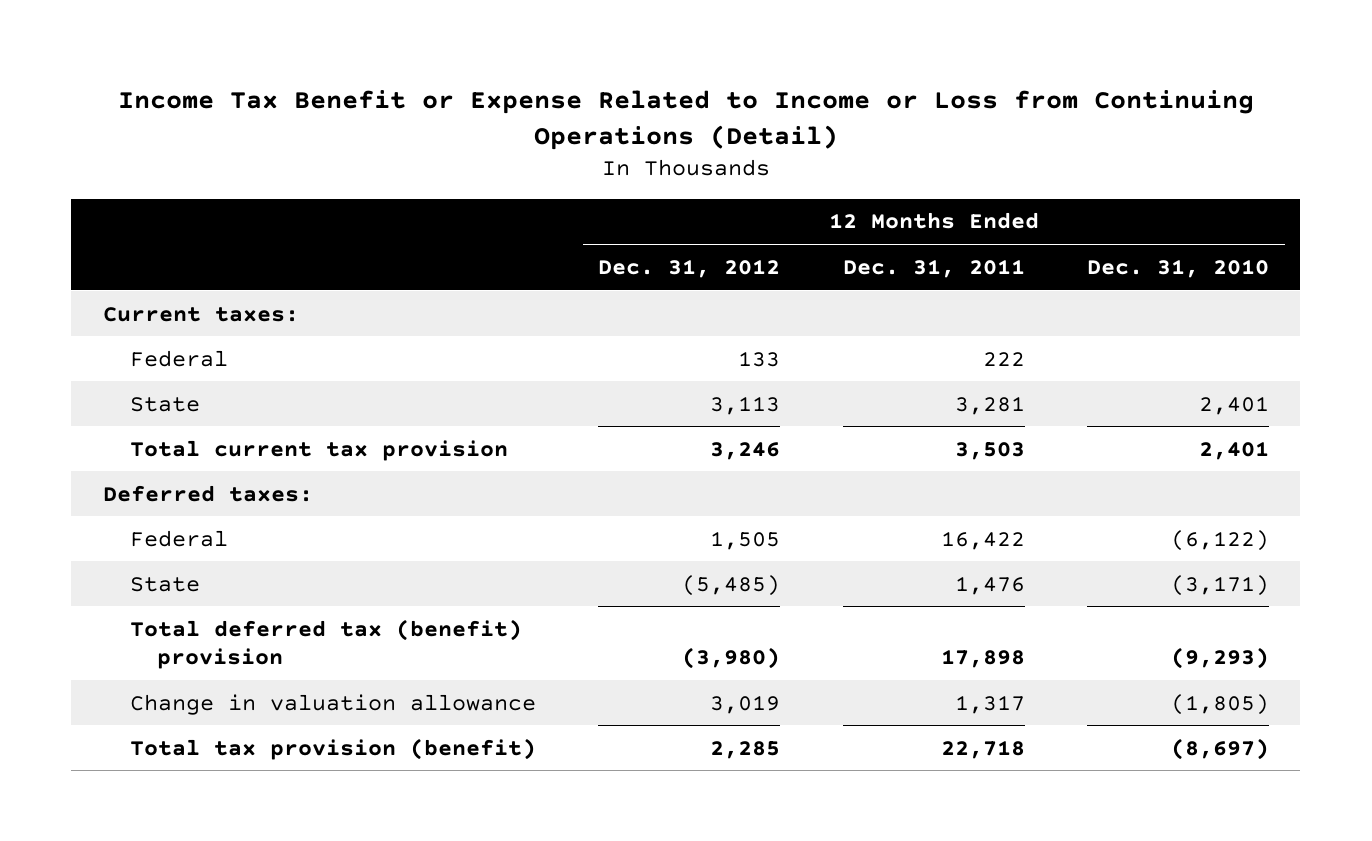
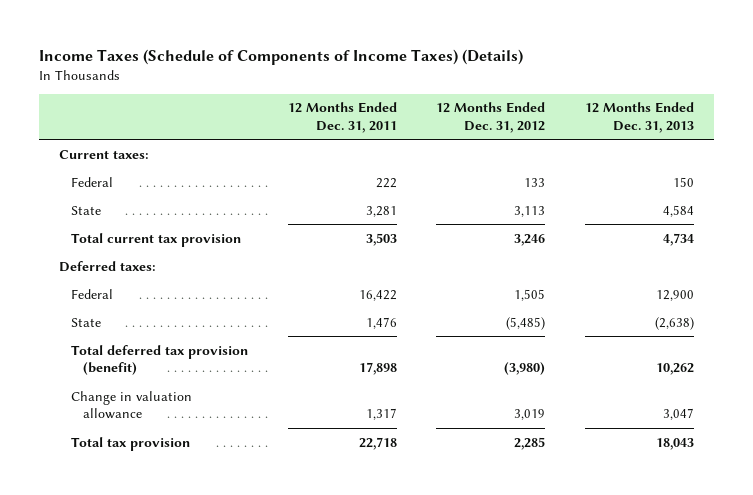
[117,89,1254,150] Income Tax Benefit or Expense Related to Income or Loss from Continuing Operations (Detail) -> [39,48,524,65] Income Taxes (Schedule of Components of Income Taxes) (Details)
[1087,258,1270,278] Dec. 31, 2010 -> none
none -> [584,102,694,133] 12 Months Ended Dec. 31, 2013
[130,618,523,670] Total deferred tax (benefit) provision -> [71,344,249,376] Total deferred tax provision (benefit)
[130,737,537,760] Total tax provision (benefit) -> [71,436,191,451] Total tax provision

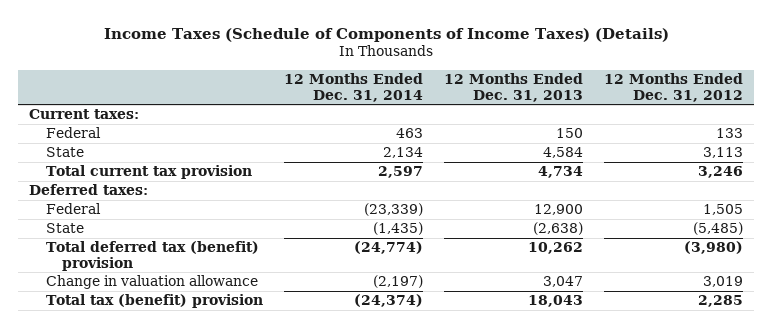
[287,102,397,133] 12 Months Ended Dec. 31, 2011 -> none
none -> [283,73,423,102] 12 Months Ended Dec. 31, 2014
[71,344,249,376] Total deferred tax provision (benefit) -> [45,241,259,271] Total deferred tax (benefit) provision
[71,436,191,451] Total tax provision -> [45,294,263,309] Total tax (benefit) provision

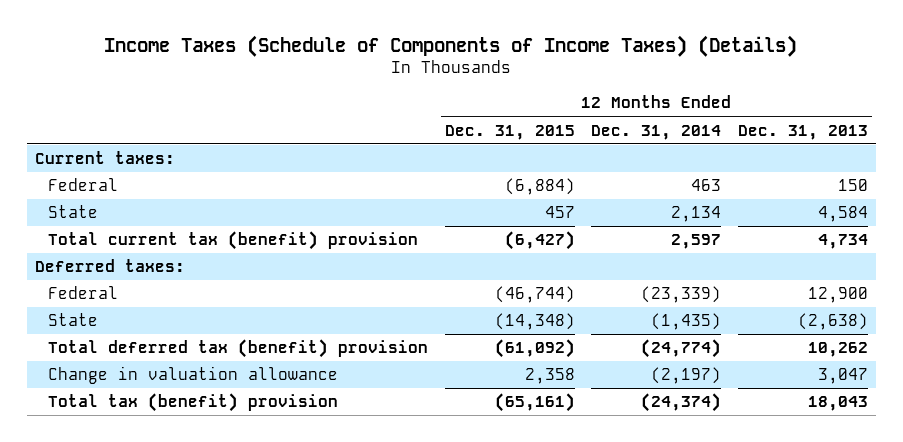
[604,73,744,102] 12 Months Ended Dec. 31, 2012 -> none
none -> [444,124,575,140] Dec. 31, 2015
[45,165,252,180] Total current tax provision -> [48,231,419,251] Total current tax (benefit) provision

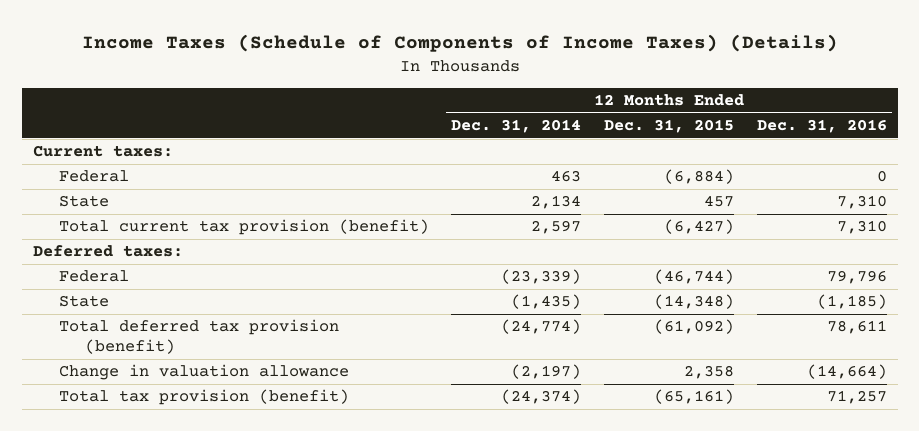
[737,124,868,140] Dec. 31, 2013 -> none
none -> [756,119,887,134] Dec. 31, 2016
[48,231,419,251] Total current tax (benefit) provision -> [58,219,429,236] Total current tax provision (benefit)
[48,339,429,359] Total deferred tax (benefit) provision -> [58,319,339,355] Total deferred tax provision (benefit)
[48,393,339,413] Total tax (benefit) provision -> [58,389,349,406] Total tax provision (benefit)

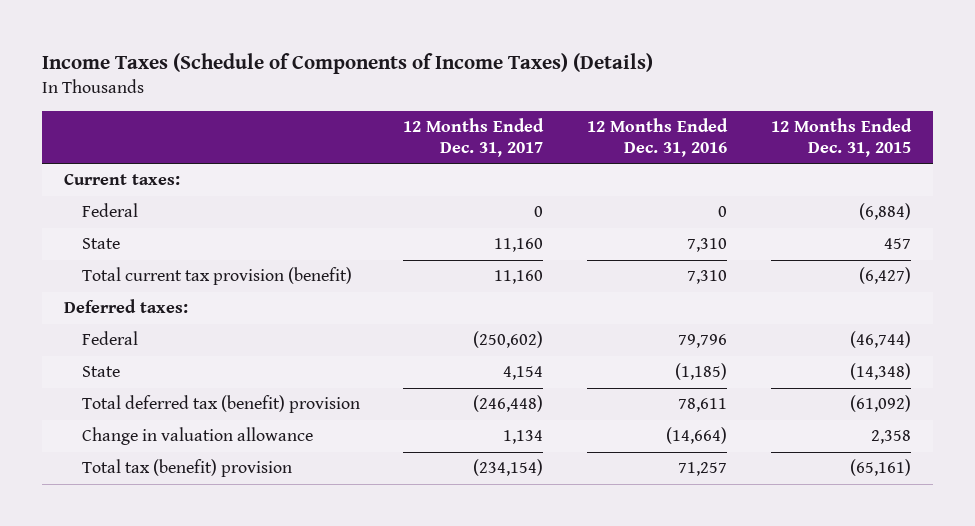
[451,119,582,134] Dec. 31, 2014 -> none
none -> [403,118,545,158] 12 Months Ended Dec. 31, 2017
[58,319,339,355] Total deferred tax provision (benefit) -> [81,395,360,414] Total deferred tax (benefit) provision
[58,389,349,406] Total tax provision (benefit) -> [81,459,292,478] Total tax (benefit) provision

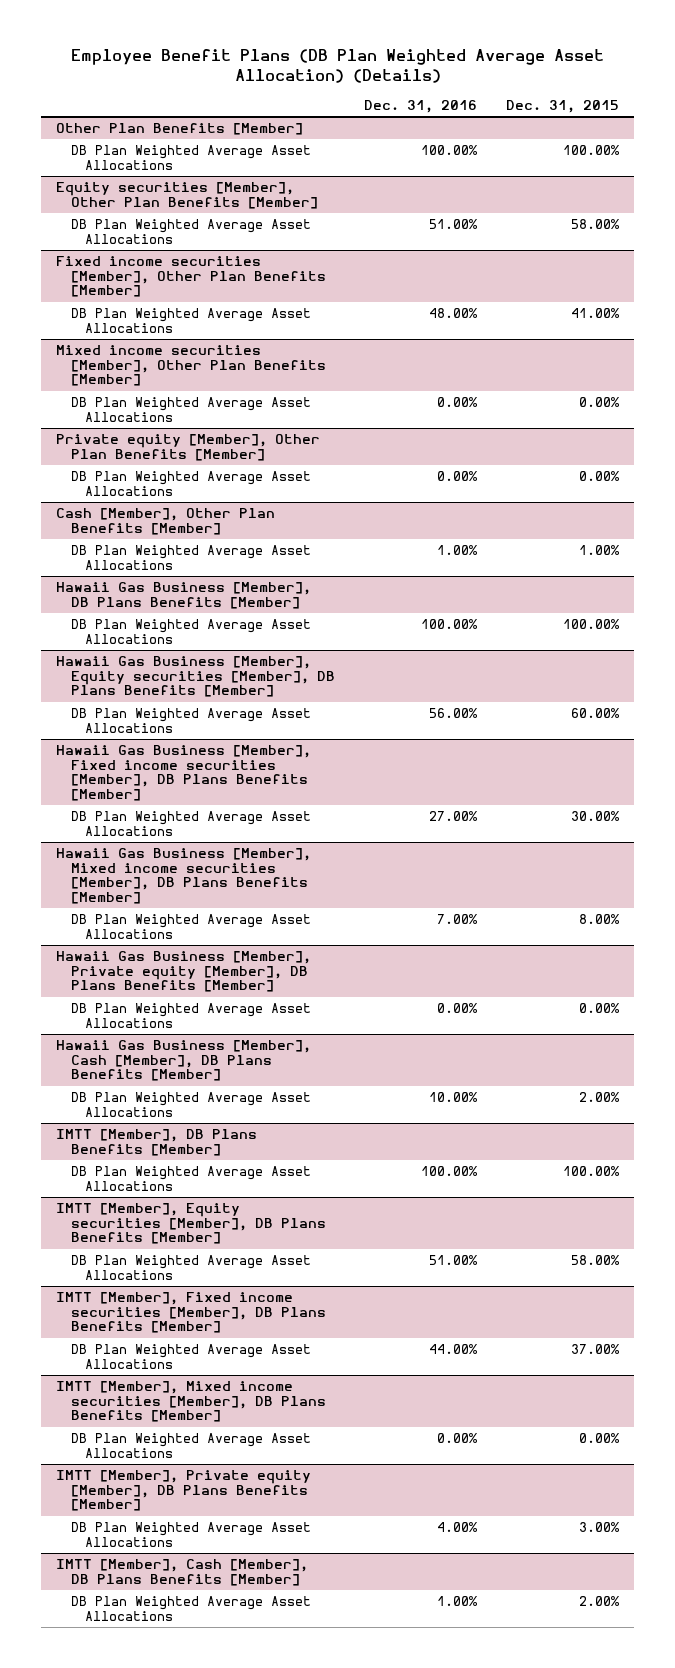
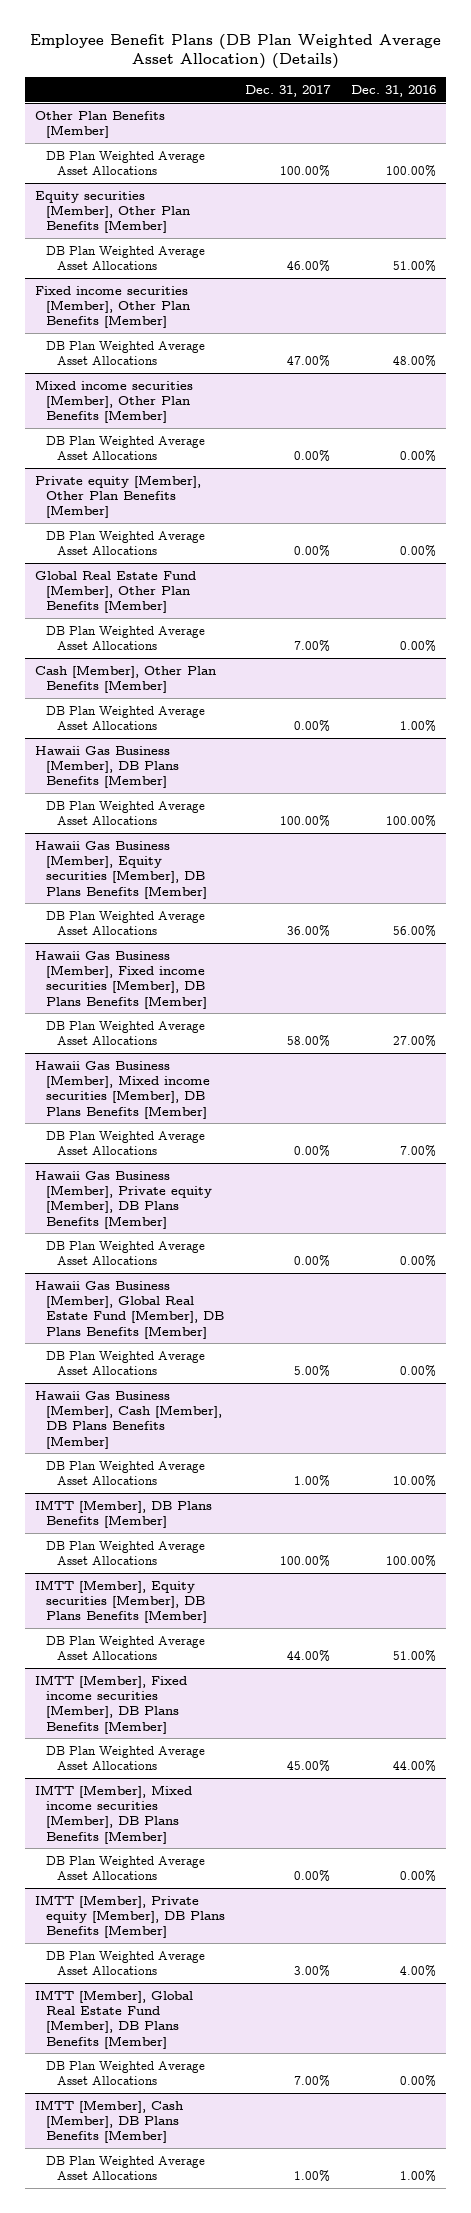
[505,99,619,113] Dec. 31, 2015 -> none
none -> [245,84,332,97] Dec. 31, 2017
none -> [35,570,197,614] Global Real Estate Fund [Member], Other Plan Benefits [Member]
none -> [46,625,206,650] DB Plan Weighted Average Asset Allocations
none -> [35,1280,225,1339] Hawaii Gas Business [Member], Global Real Estate Fund [Member], DB Plans Benefits [Member]
none -> [46,1350,206,1375] DB Plan Weighted Average Asset Allocations
none -> [35,1989,194,2049] IMTT [Member], Global Real Estate Fund [Member], DB Plans Benefits [Member]
none -> [46,2060,206,2085] DB Plan Weighted Average Asset Allocations

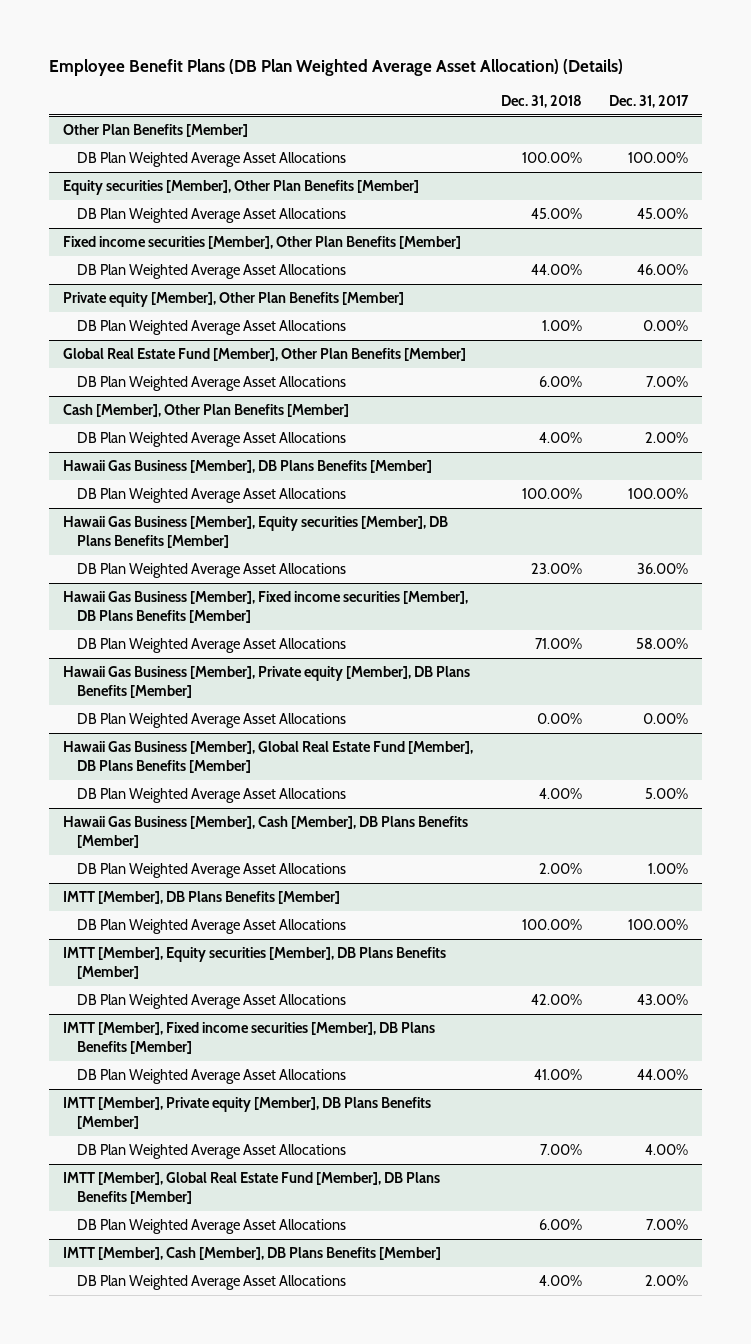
[350,84,436,97] Dec. 31, 2016 -> none
none -> [500,94,582,108] Dec. 31, 2018
[287,259,331,272] 46.00% -> [637,208,689,220] 45.00%
[35,379,194,424] Mixed income securities [Member], Other Plan Benefits [Member] -> none
[46,435,206,460] DB Plan Weighted Average Asset Allocations -> none
[287,354,331,367] 47.00% -> [637,264,689,276] 46.00%
[294,719,331,732] 0.00% -> [645,432,689,444] 2.00%
[35,1060,211,1119] Hawaii Gas Business [Member], Mixed income securities [Member], DB Plans Benefits [Member] -> none
[46,1130,206,1155] DB Plan Weighted Average Asset Allocations -> none
[287,1649,331,1662] 44.00% -> [637,994,689,1006] 43.00%
[35,1784,193,1844] IMTT [Member], Mixed income securities [Member], DB Plans Benefits [Member] -> none
[46,1855,206,1880] DB Plan Weighted Average Asset Allocations -> none
[287,1759,331,1772] 45.00% -> [637,1069,689,1081] 44.00%
[294,1964,331,1977] 3.00% -> [645,1144,689,1156] 4.00%
[294,2169,331,2182] 1.00% -> [645,1275,689,1287] 2.00%

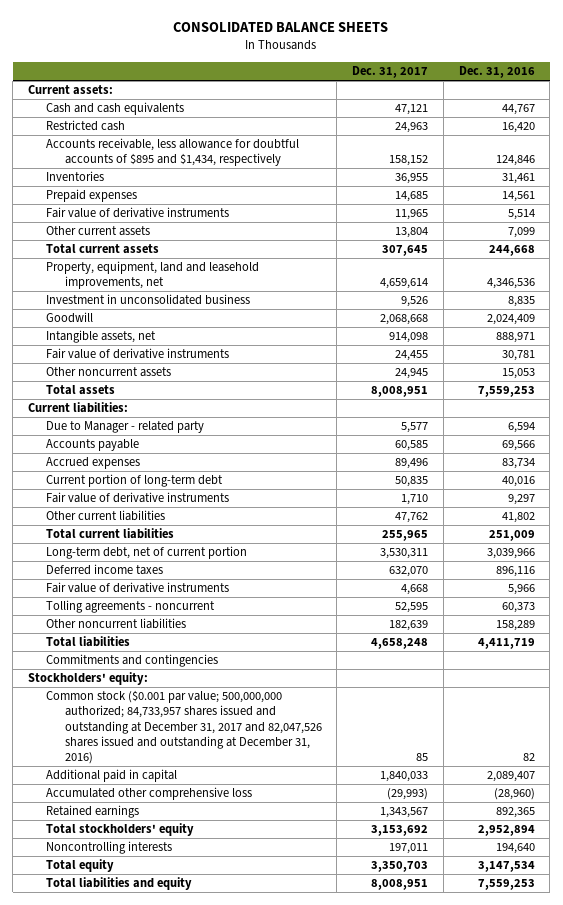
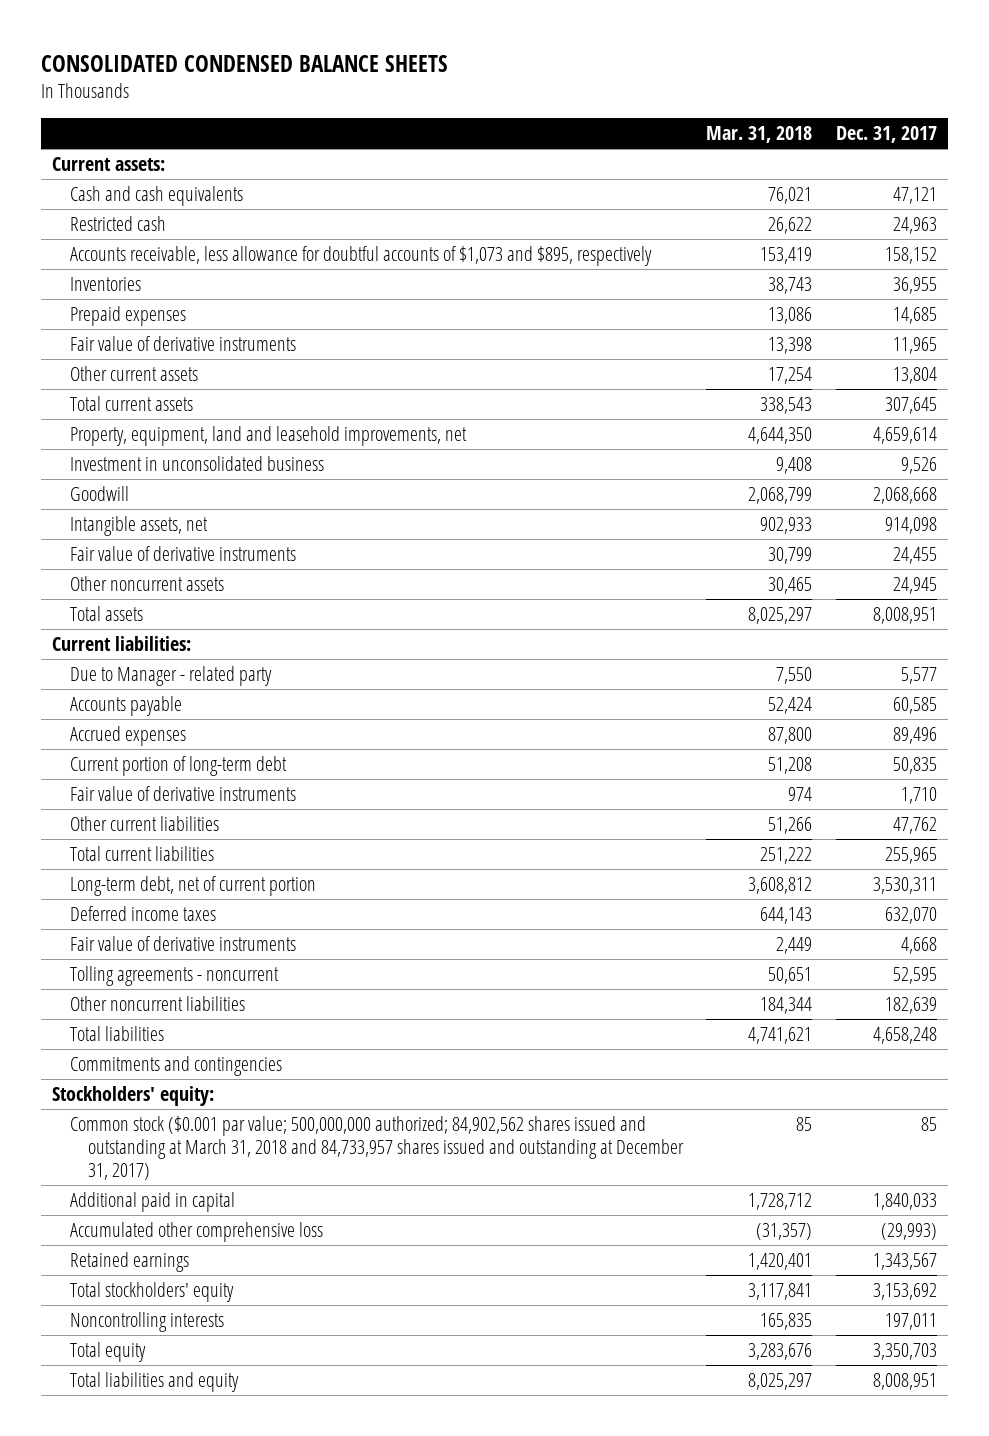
[173,22,389,33] CONSOLIDATED BALANCE SHEETS -> [40,54,448,72] CONSOLIDATED CONDENSED BALANCE SHEETS
[458,66,535,79] Dec. 31, 2016 -> none
none -> [706,126,813,144] Mar. 31, 2018
[46,138,300,167] Accounts receivable, less allowance for doubtful accounts of $895 and $1,434, respectively -> [70,246,653,267] Accounts receivable, less allowance for doubtful accounts of $1,073 and $895, respectively
[46,690,322,764] Common stock ($0.001 par value; 500,000,000 authorized; 84,733,957 shares issued and outstanding at December 31, 2017 and 82,047,526 shares issued and outstanding at December 31, 2016) -> [70,1116,684,1181] Common stock ($0.001 par value; 500,000,000 authorized; 84,902,562 shares issued and outstanding at March 31, 2018 and 84,733,957 shares issued and outstanding at December 31, 2017)

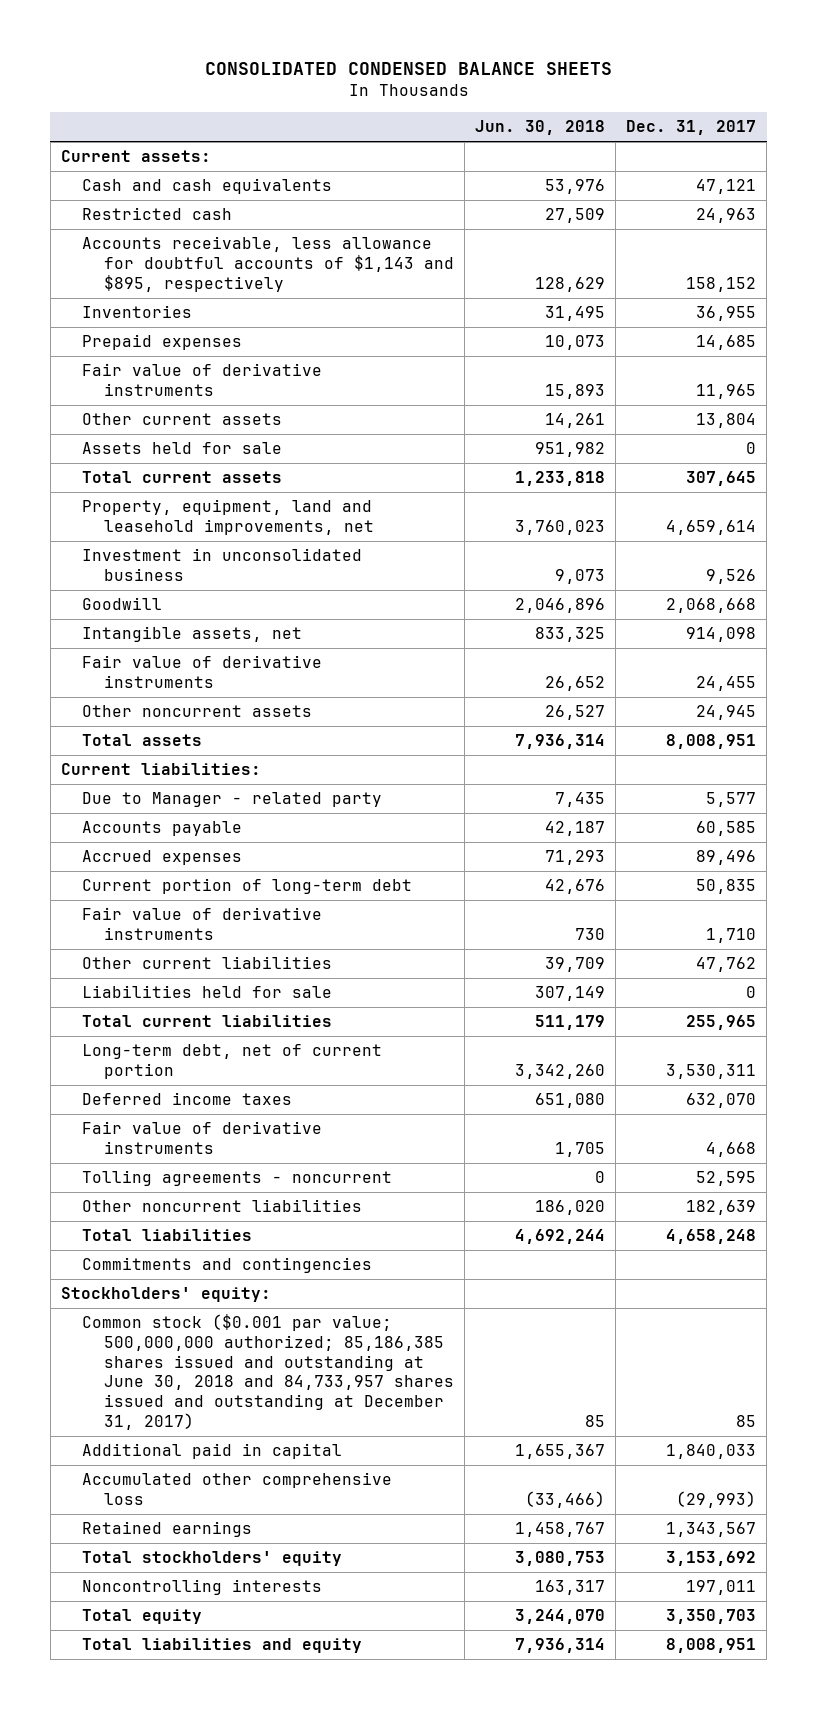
[706,126,813,144] Mar. 31, 2018 -> none
none -> [475,120,606,136] Jun. 30, 2018
[70,246,653,267] Accounts receivable, less allowance for doubtful accounts of $1,073 and $895, respectively -> [82,236,454,292] Accounts receivable, less allowance for doubtful accounts of $1,143 and $895, respectively
none -> [82,442,283,455] Assets held for sale
none -> [82,985,333,999] Liabilities held for sale
[70,1116,684,1181] Common stock ($0.001 par value; 500,000,000 authorized; 84,902,562 shares issued and outstanding at March 31, 2018 and 84,733,957 shares issued and outstanding at December 31, 2017) -> [82,1314,454,1430] Common stock ($0.001 par value; 500,000,000 authorized; 85,186,385 shares issued and outstanding at June 30, 2018 and 84,733,957 shares issued and outstanding at December 31, 2017)

